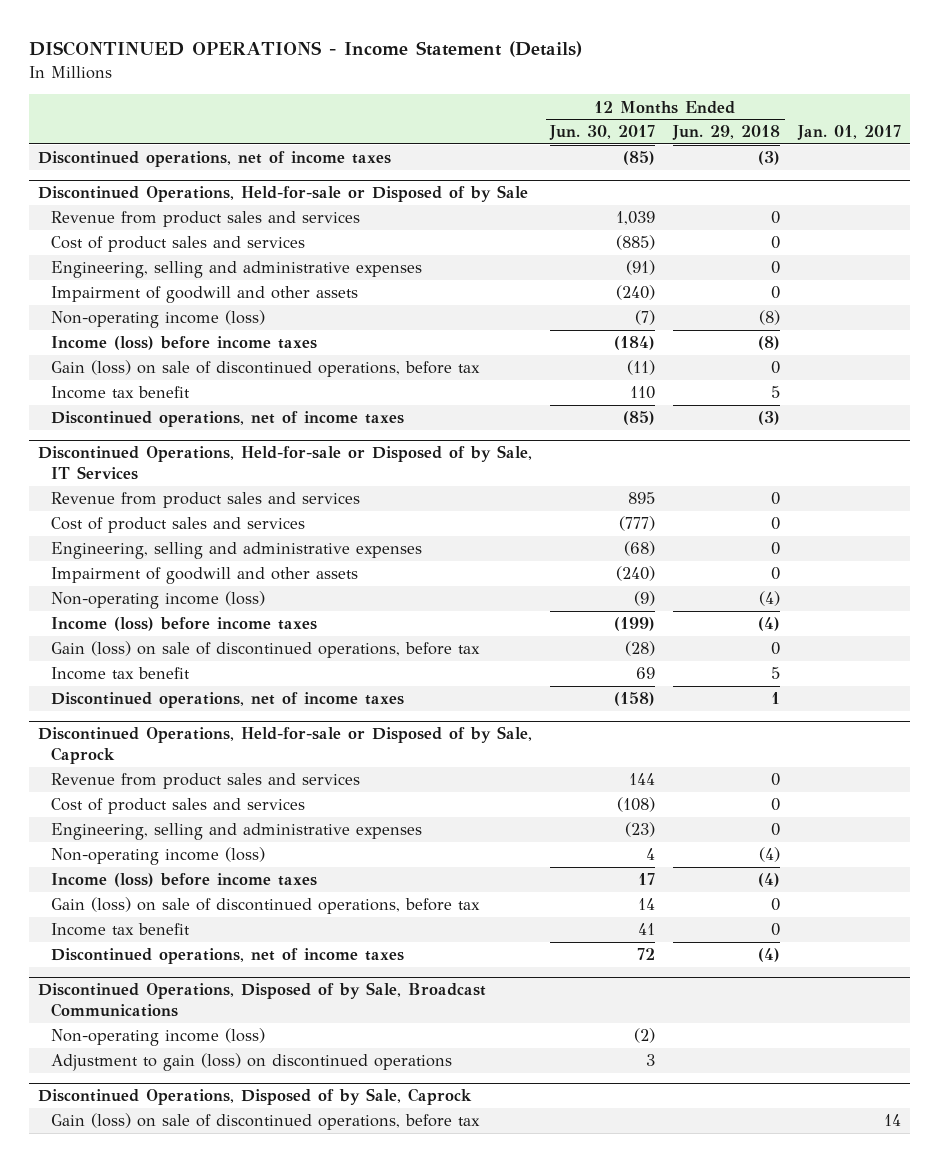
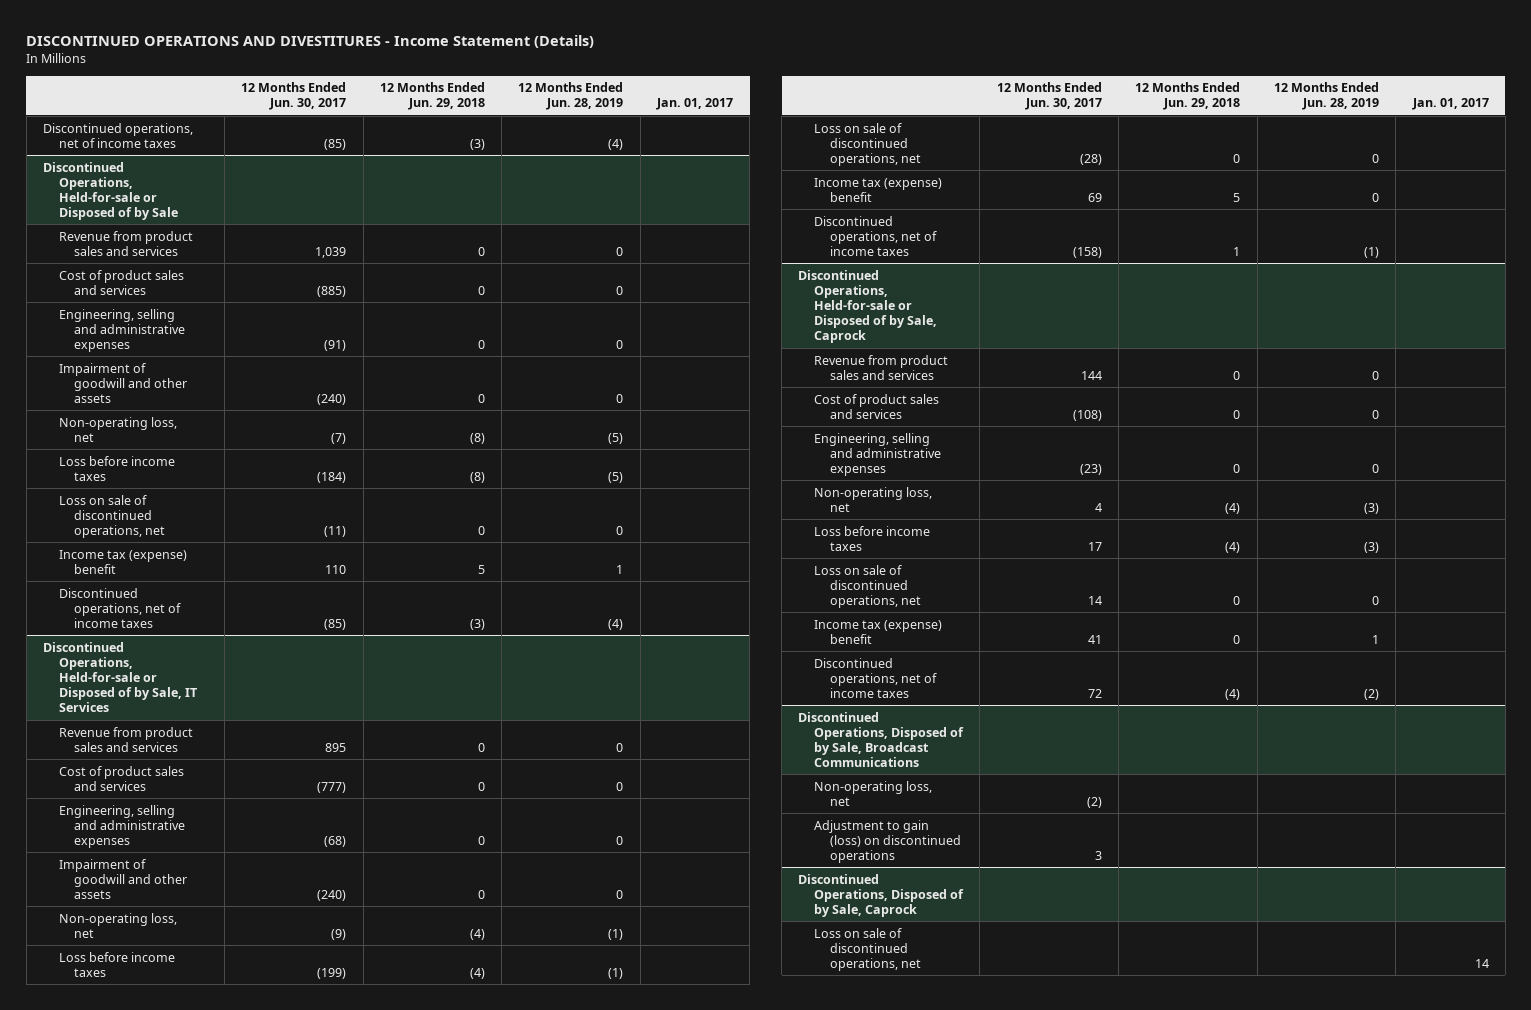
[29,41,583,58] DISCONTINUED OPERATIONS - Income Statement (Details) -> [26,34,595,48] DISCONTINUED OPERATIONS AND DIVESTITURES - Income Statement (Details)
none -> [518,82,624,111] 12 Months Ended Jun. 28, 2019
[50,310,265,329] Non-operating income (loss) -> [58,416,177,442] Non-operating loss, net
[50,336,317,351] Income (loss) before income taxes -> [58,455,175,481] Loss before income taxes
[50,360,480,378] Gain (loss) on sale of discontinued operations, before tax -> [58,494,166,538] Loss on sale of discontinued operations, net
[50,386,190,400] Income tax benefit -> [58,549,187,574] Income tax (expense) benefit
[50,591,265,610] Non-operating income (loss) -> [58,912,177,938] Non-operating loss, net
[50,617,317,632] Income (loss) before income taxes -> [58,951,175,977] Loss before income taxes
[50,641,480,659] Gain (loss) on sale of discontinued operations, before tax -> [814,122,921,166] Loss on sale of discontinued operations, net
[50,667,190,681] Income tax benefit -> [814,177,943,202] Income tax (expense) benefit
[50,847,265,866] Non-operating income (loss) -> [814,486,933,512] Non-operating loss, net
[50,873,317,888] Income (loss) before income taxes -> [814,525,931,551] Loss before income taxes
[50,897,480,915] Gain (loss) on sale of discontinued operations, before tax -> [814,564,921,608] Loss on sale of discontinued operations, net
[50,923,190,937] Income tax benefit -> [814,619,943,644] Income tax (expense) benefit
[50,1028,265,1047] Non-operating income (loss) -> [814,780,933,806] Non-operating loss, net
[50,1113,480,1131] Gain (loss) on sale of discontinued operations, before tax -> [814,927,921,971] Loss on sale of discontinued operations, net

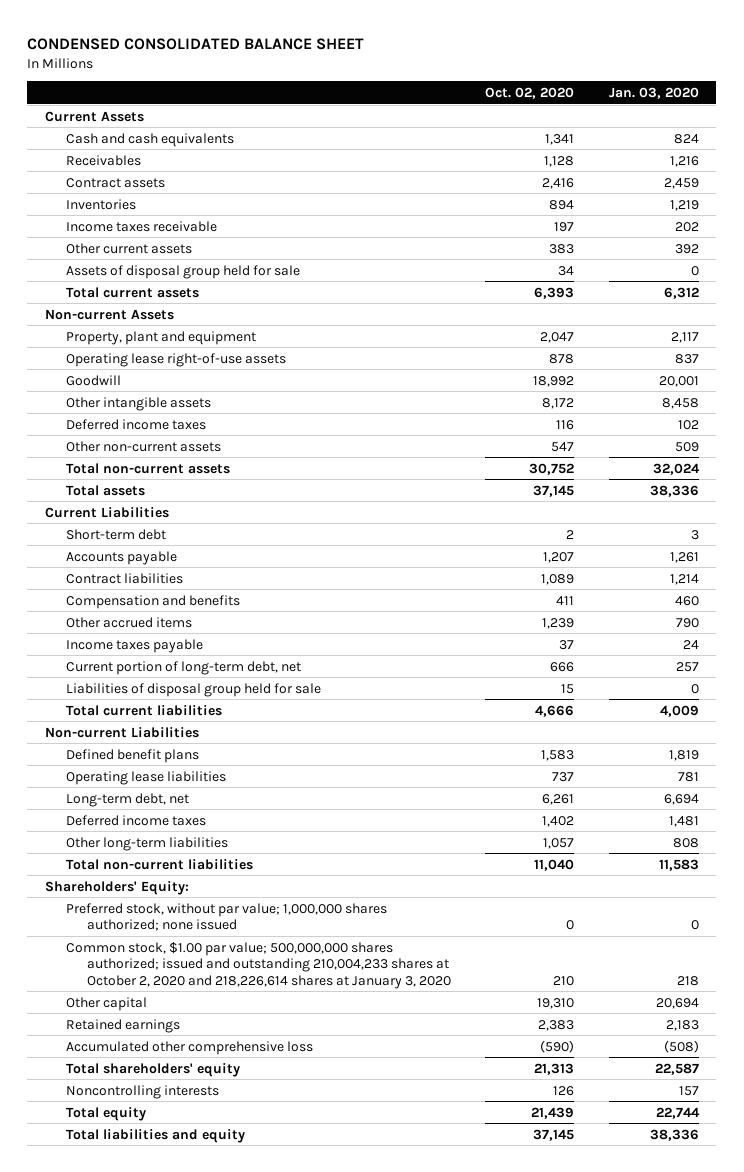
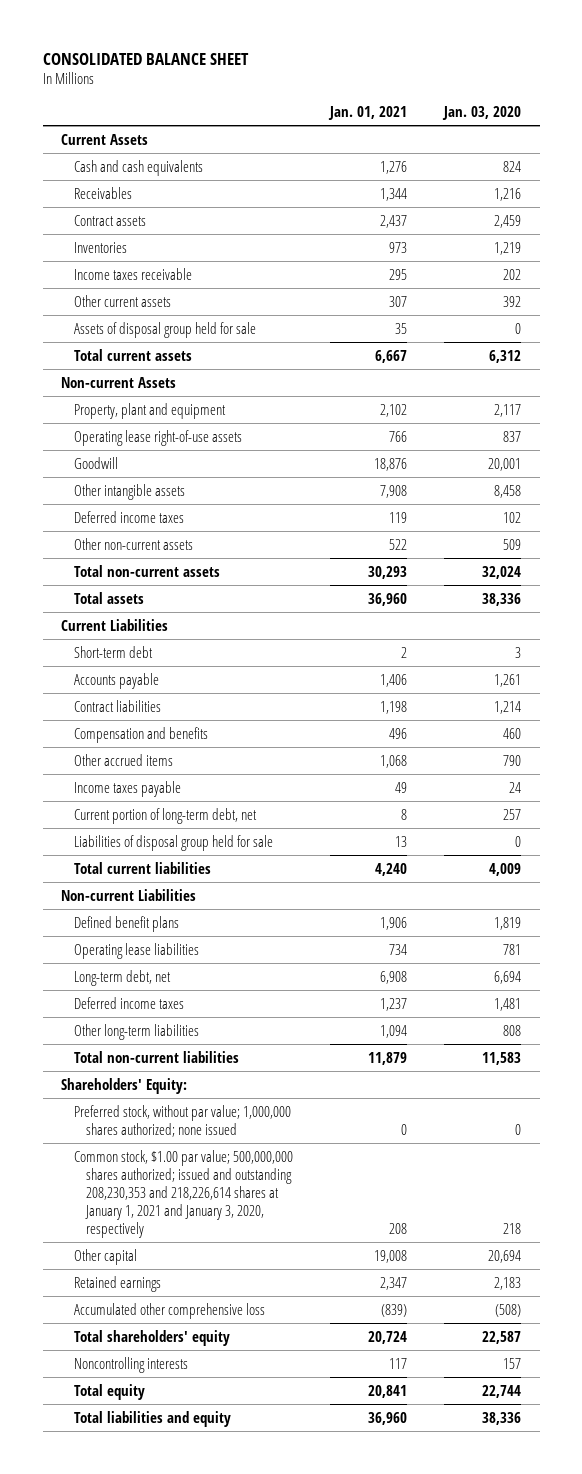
[27,37,365,50] CONDENSED CONSOLIDATED BALANCE SHEET -> [42,52,249,65] CONSOLIDATED BALANCE SHEET
[485,86,575,99] Oct. 02, 2020 -> none
none -> [327,106,407,121] Jan. 01, 2021
[65,941,451,989] Common stock, $1.00 par value; 500,000,000 shares authorized; issued and outstanding 210,004,233 shares at October 2, 2020 and 218,226,614 shares at January 3, 2020 -> [73,1149,293,1239] Common stock, $1.00 par value; 500,000,000 shares authorized; issued and outstanding 208,230,353 and 218,226,614 shares at January 1, 2021 and January 3, 2020, respectively

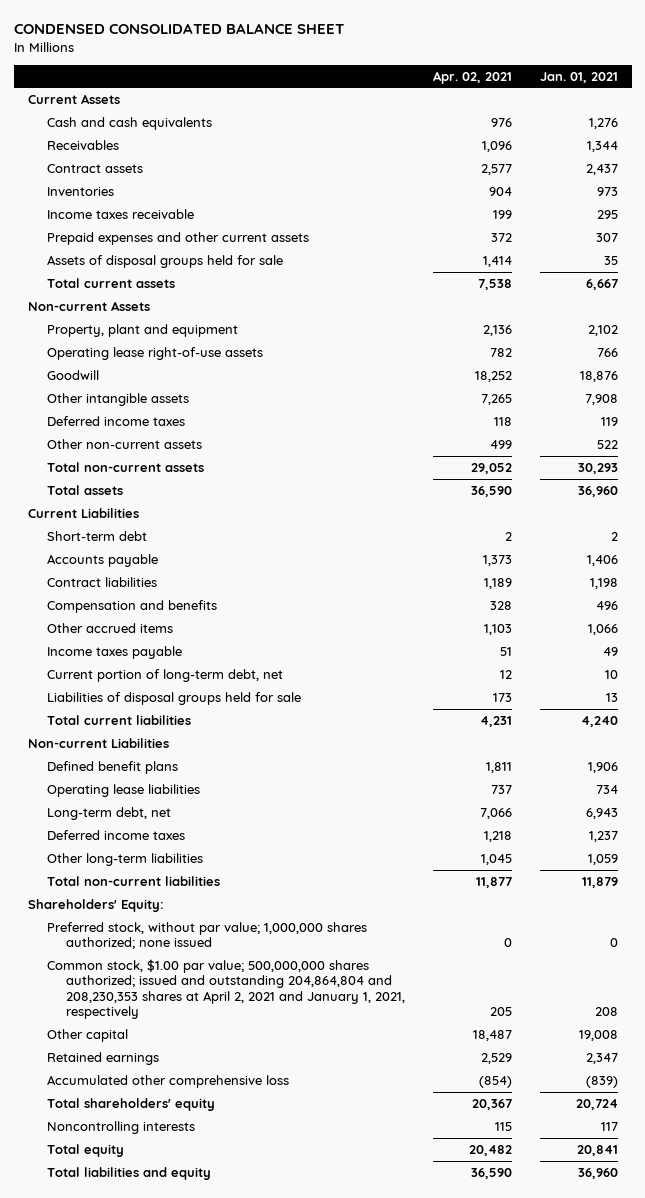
[42,52,249,65] CONSOLIDATED BALANCE SHEET -> [13,23,344,35] CONDENSED CONSOLIDATED BALANCE SHEET
[442,106,522,121] Jan. 03, 2020 -> none
none -> [432,70,512,84] Apr. 02, 2021
[73,294,171,307] Other current assets -> [46,231,309,245] Prepaid expenses and other current assets
[73,321,256,338] Assets of disposal group held for sale -> [46,254,283,268] Assets of disposal groups held for sale
[379,754,407,768] 1,068 -> [587,623,618,635] 1,066
[400,808,407,820] 8 -> [604,669,618,679] 10
[73,834,273,851] Liabilities of disposal group held for sale -> [46,691,301,705] Liabilities of disposal groups held for sale
[379,970,407,984] 6,908 -> [585,807,618,819] 6,943
[379,1024,407,1038] 1,094 -> [587,853,618,865] 1,059
[73,1149,293,1239] Common stock, $1.00 par value; 500,000,000 shares authorized; issued and outstanding 208,230,353 and 218,226,614 shares at January 1, 2021 and January 3, 2020, respectively -> [46,958,405,1020] Common stock, $1.00 par value; 500,000,000 shares authorized; issued and outstanding 204,864,804 and 208,230,353 shares at April 2, 2021 and January 1, 2021, respectively

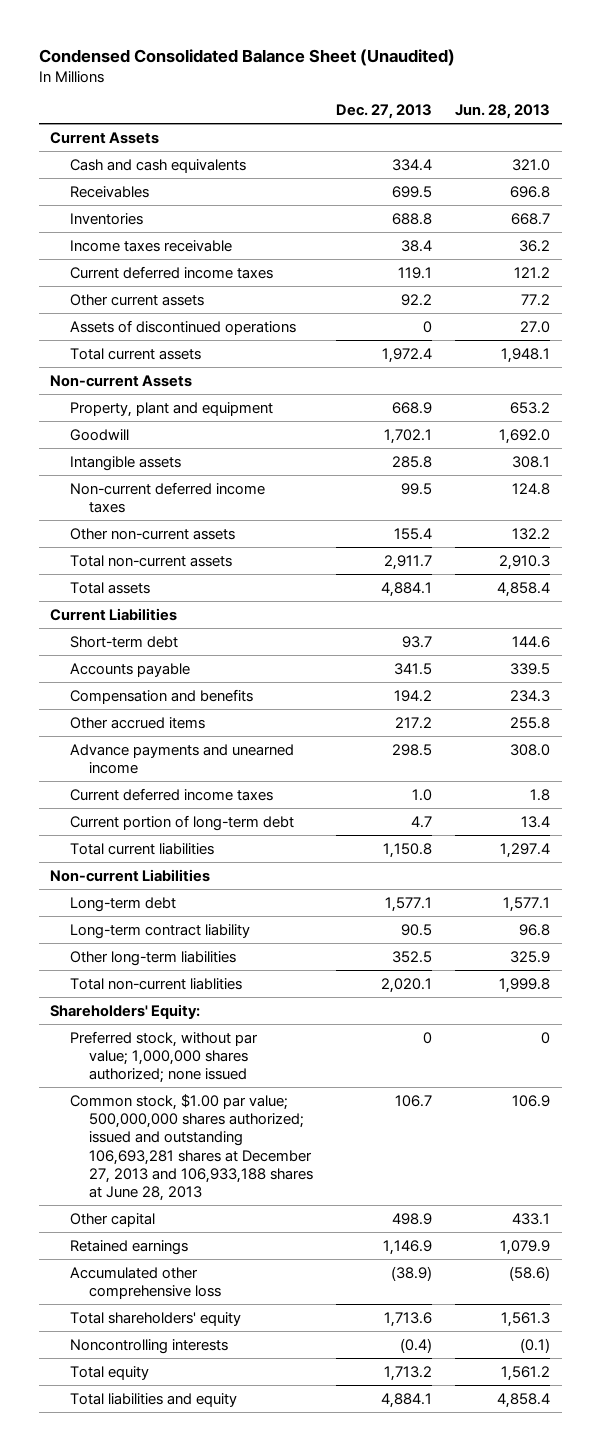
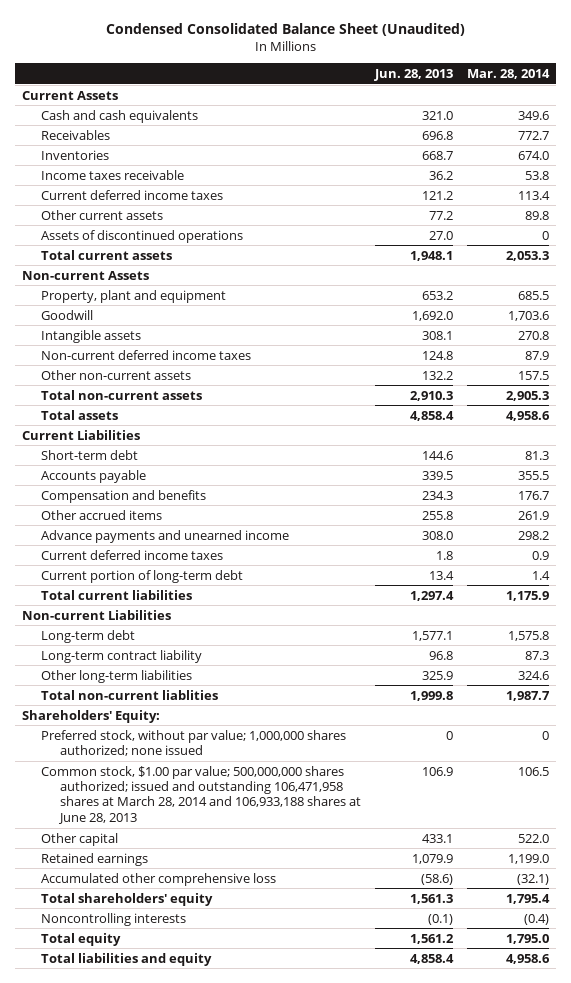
[336,104,433,120] Dec. 27, 2013 -> none
none -> [466,68,550,79] Mar. 28, 2014
[69,1093,313,1202] Common stock, $1.00 par value; 500,000,000 shares authorized; issued and outstanding 106,693,281 shares at December 27, 2013 and 106,933,188 shares at June 28, 2013 -> [41,765,361,824] Common stock, $1.00 par value; 500,000,000 shares authorized; issued and outstanding 106,471,958 shares at March 28, 2014 and 106,933,188 shares at June 28, 2013

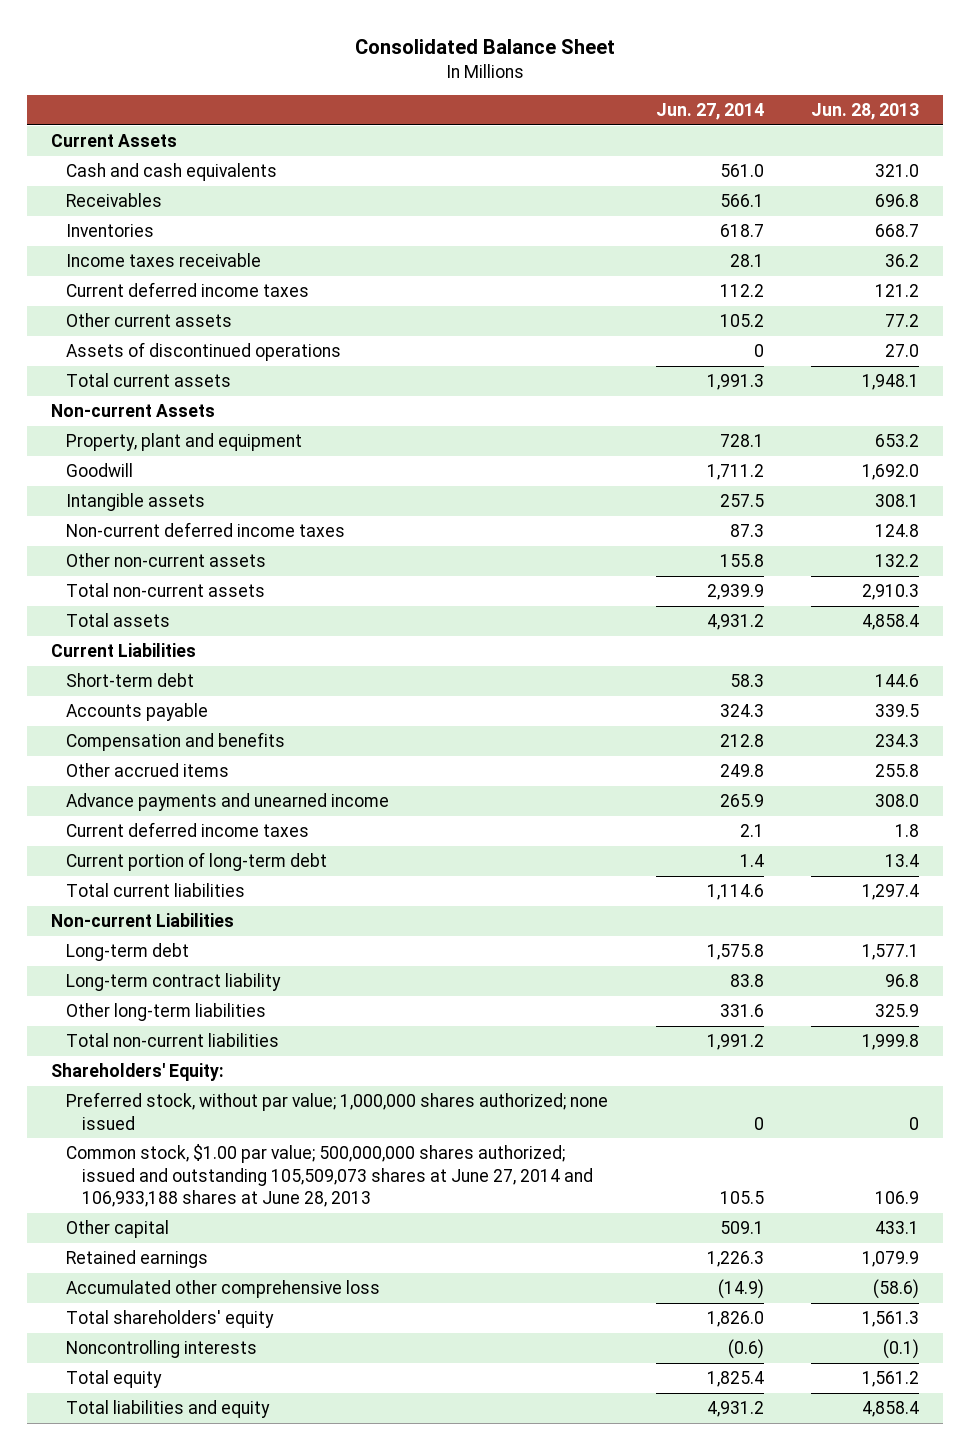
[105,23,465,37] Condensed Consolidated Balance Sheet (Unaudited) -> [354,39,615,55] Consolidated Balance Sheet
[466,68,550,79] Mar. 28, 2014 -> none
none -> [655,103,764,121] Jun. 27, 2014
[41,689,219,700] Total non-current liablities -> [66,1033,280,1048] Total non-current liabilities
[41,765,361,824] Common stock, $1.00 par value; 500,000,000 shares authorized; issued and outstanding 106,471,958 shares at March 28, 2014 and 106,933,188 shares at June 28, 2013 -> [66,1144,593,1208] Common stock, $1.00 par value; 500,000,000 shares authorized; issued and outstanding 105,509,073 shares at June 27, 2014 and 106,933,188 shares at June 28, 2013

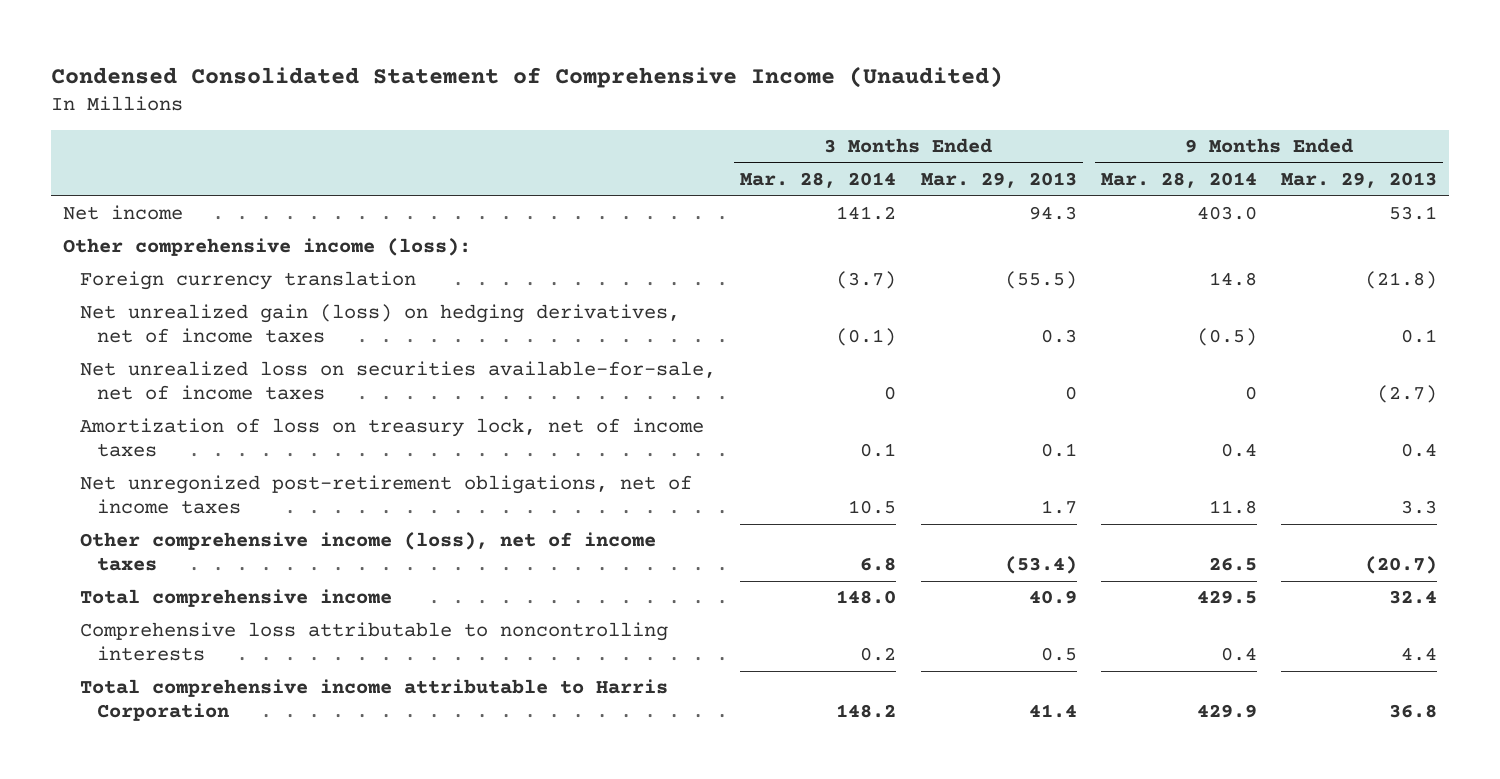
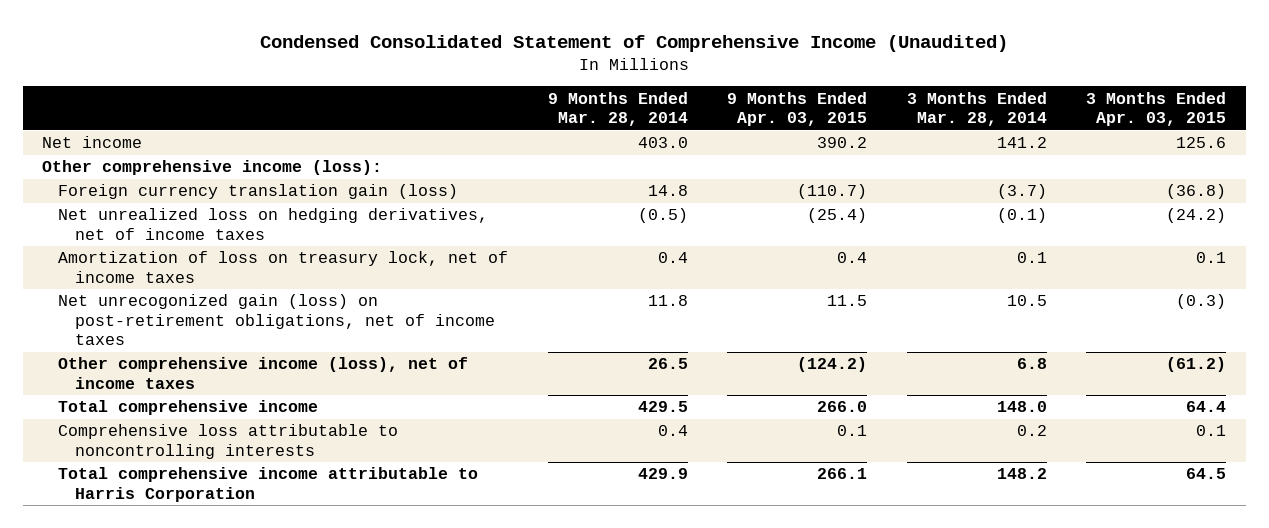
[920,172,1077,189] Mar. 29, 2013 -> none
[1281,172,1438,189] Mar. 29, 2013 -> none
none -> [727,91,868,127] 9 Months Ended Apr. 03, 2015
none -> [1086,91,1227,127] 3 Months Ended Apr. 03, 2015
[80,361,717,401] Net unrealized loss on securities available-for-sale, net of income taxes -> none
[80,271,417,291] Foreign currency translation -> [58,184,459,200] Foreign currency translation gain (loss)
[80,304,681,344] Net unrealized gain (loss) on hedging derivatives, net of income taxes -> [58,208,489,240] Net unrealized loss on hedging derivatives, net of income taxes
[80,475,693,515] Net unregonized post-retirement obligations, net of income taxes -> [58,294,495,346] Net unrecogonized gain (loss) on post-retirement obligations, net of income taxes

